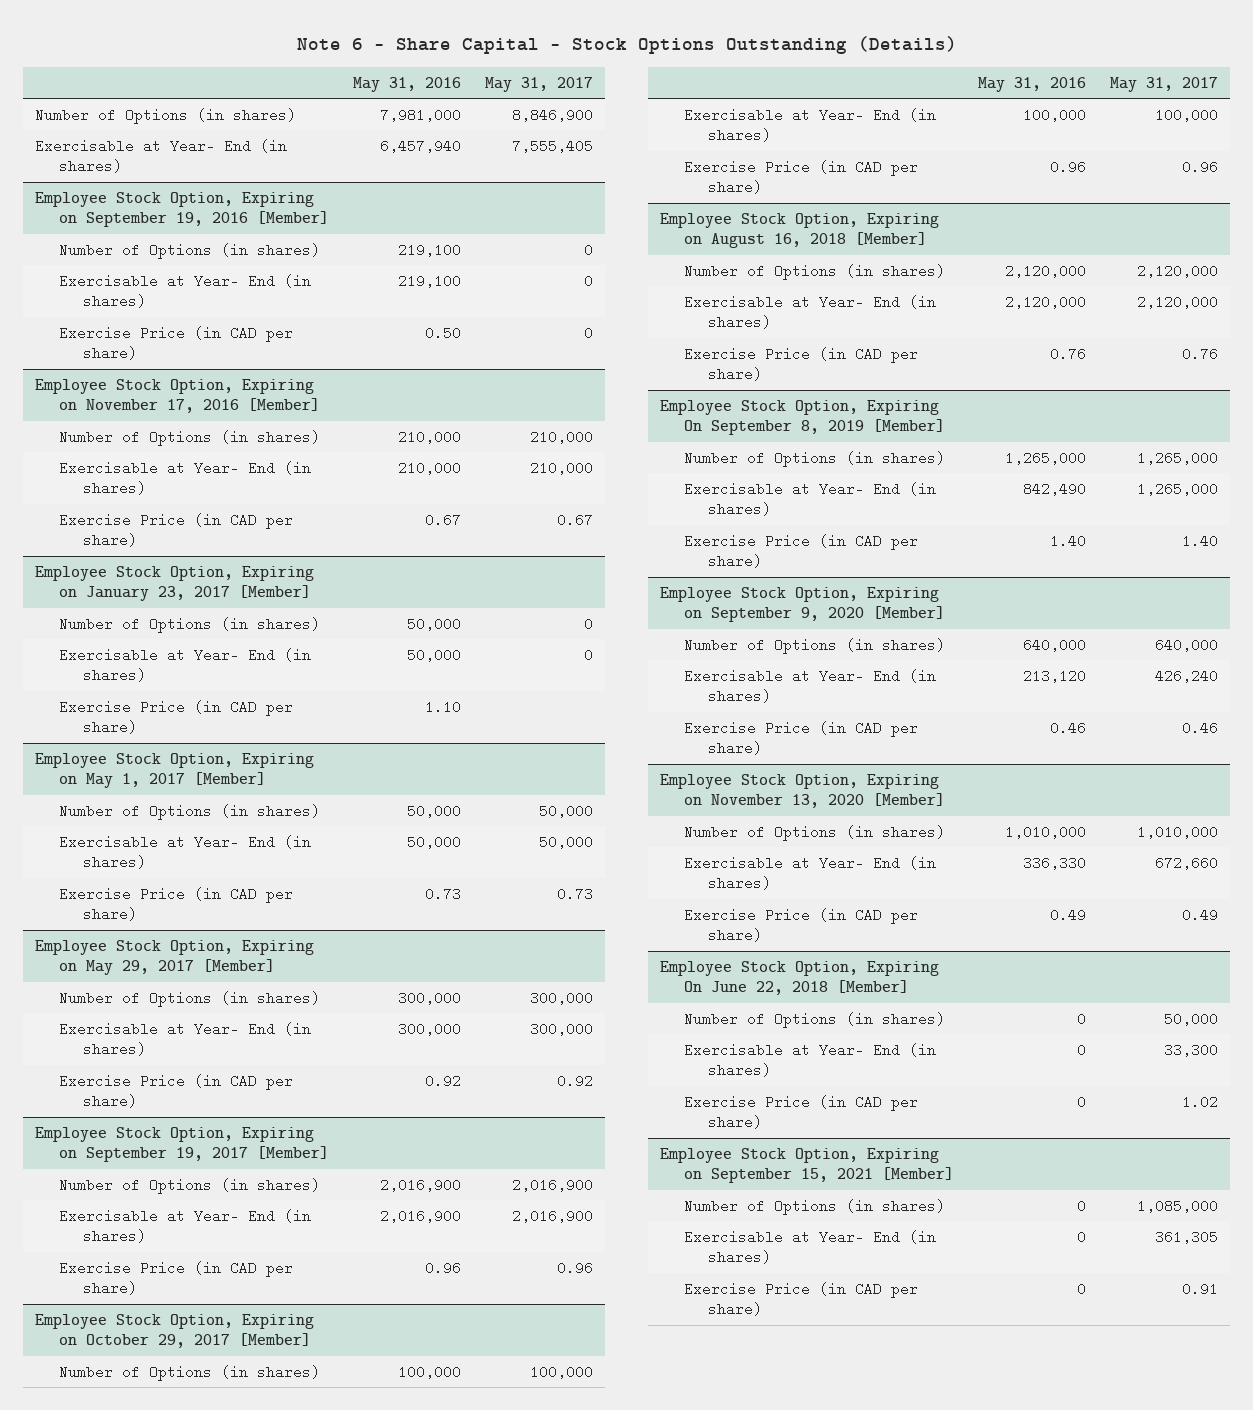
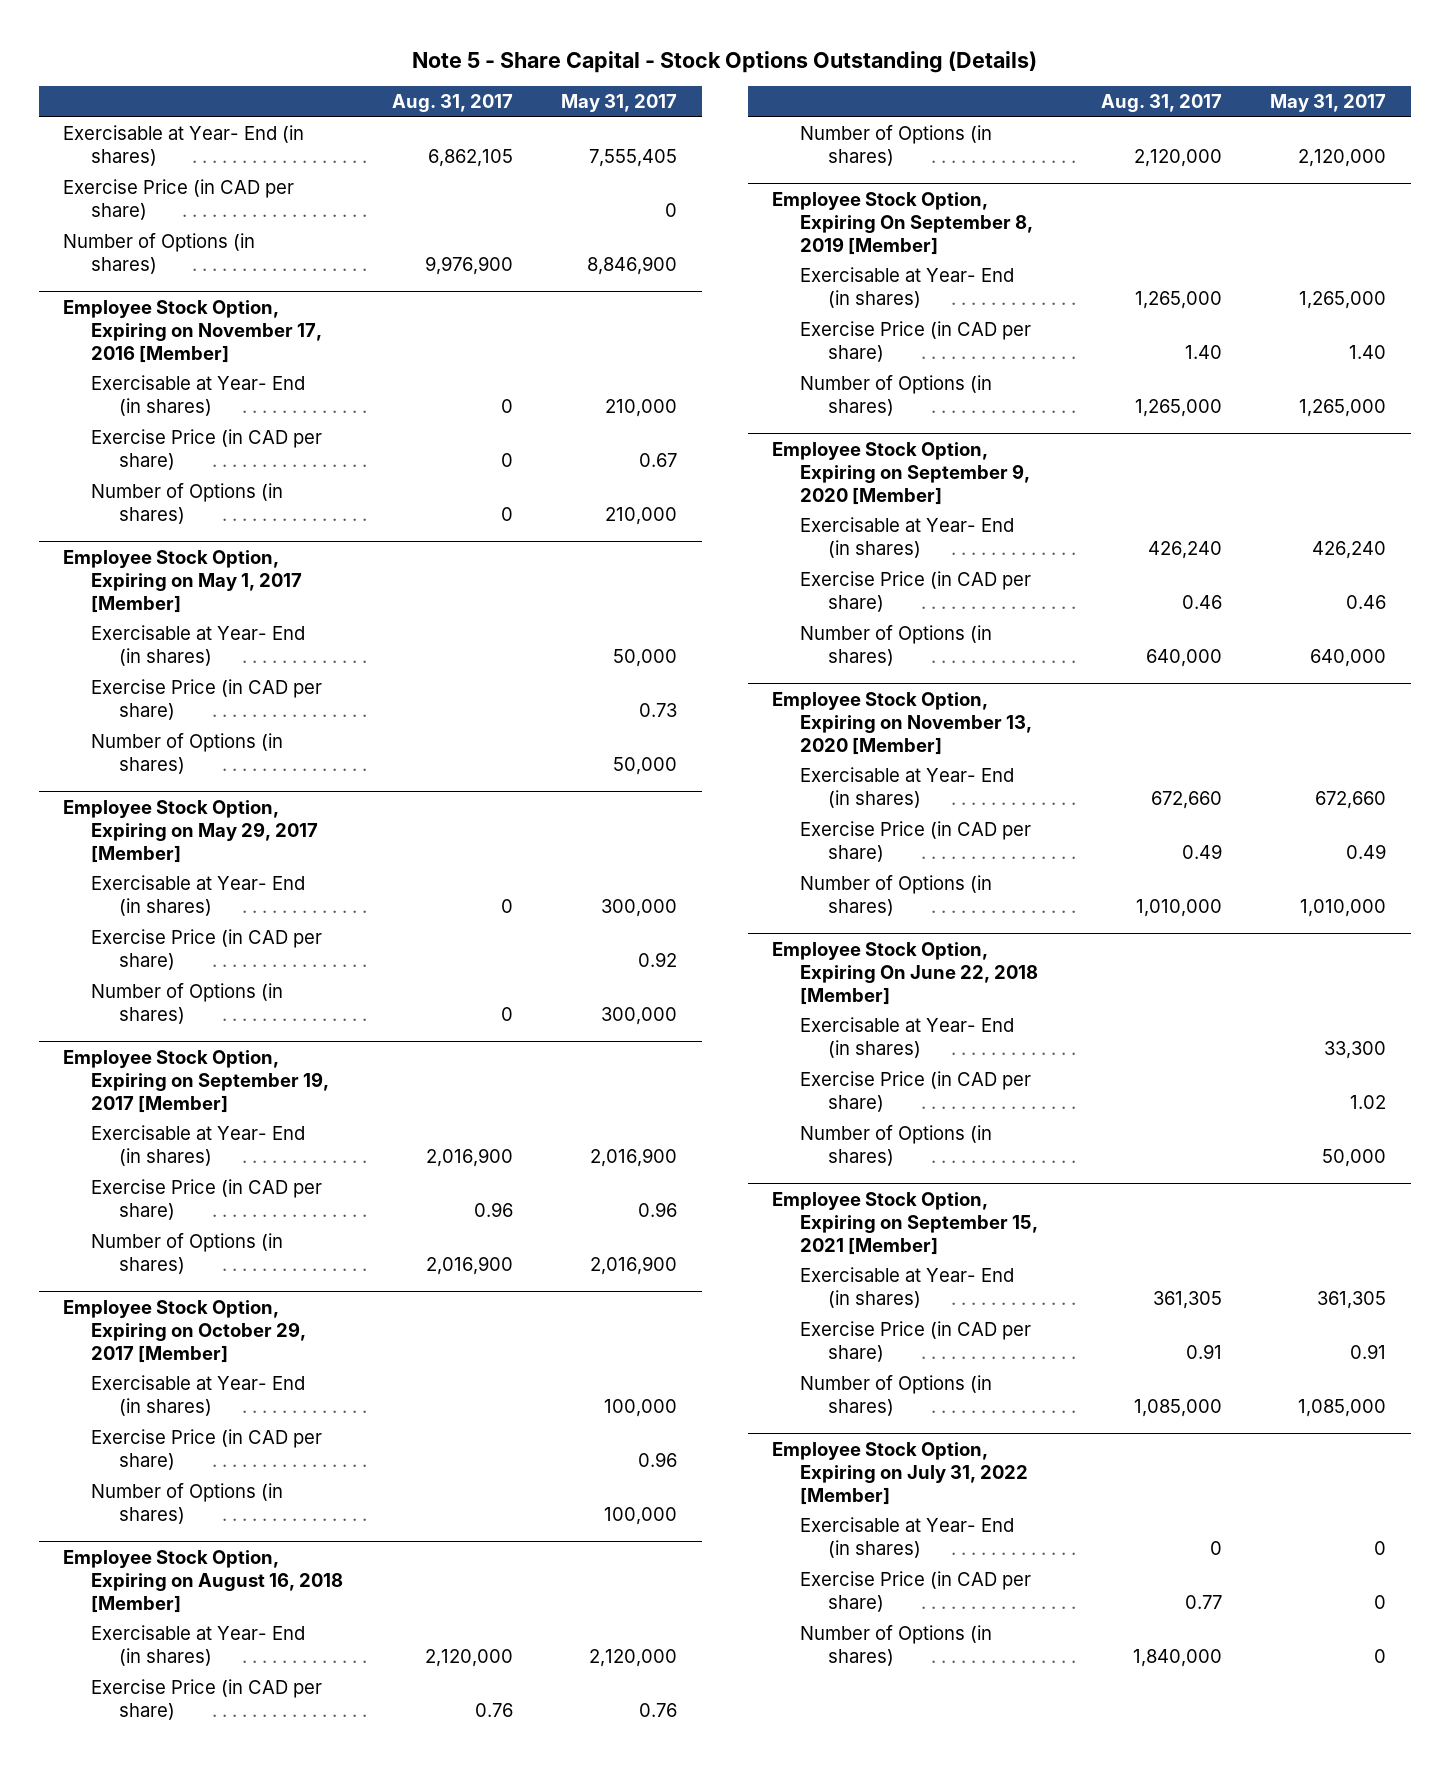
[296,35,957,54] Note 6 - Share Capital - Stock Options Outstanding (Details) -> [411,50,1037,73] Note 5 - Share Capital - Stock Options Outstanding (Details)
[353,76,462,92] May 31, 2016 -> none
none -> [391,94,513,113] Aug. 31, 2017
[35,191,330,228] Employee Stock Option, Expiring on September 19, 2016 [Member] -> none
[59,242,321,259] Number of Options (in shares) -> none
[59,273,312,309] Exercisable at Year- End (in shares) -> none
[35,107,297,124] Number of Options (in shares) -> [63,233,256,275] Number of Options (in shares)
[35,565,315,602] Employee Stock Option, Expiring on January 23, 2017 [Member] -> none
[59,616,321,633] Number of Options (in shares) -> none
[59,647,312,683] Exercisable at Year- End (in shares) -> none
[59,699,294,735] Exercise Price (in CAD per share) -> none
[59,429,321,446] Number of Options (in shares) -> [91,483,284,525] Number of Options (in shares)
[59,803,321,820] Number of Options (in shares) -> [91,733,284,775] Number of Options (in shares)
[59,990,321,1007] Number of Options (in shares) -> [91,983,284,1025] Number of Options (in shares)
[59,1177,321,1194] Number of Options (in shares) -> [91,1233,284,1275] Number of Options (in shares)
[59,1364,321,1381] Number of Options (in shares) -> [91,1483,284,1525] Number of Options (in shares)
[684,263,946,280] Number of Options (in shares) -> [800,125,993,167] Number of Options (in shares)
[684,450,946,467] Number of Options (in shares) -> [800,375,993,417] Number of Options (in shares)
[684,637,946,654] Number of Options (in shares) -> [800,625,993,667] Number of Options (in shares)
[684,824,946,841] Number of Options (in shares) -> [800,875,993,917] Number of Options (in shares)
[684,1011,946,1028] Number of Options (in shares) -> [800,1125,993,1167] Number of Options (in shares)
[684,1198,946,1215] Number of Options (in shares) -> [800,1375,993,1417] Number of Options (in shares)
none -> [772,1441,1029,1505] Employee Stock Option, Expiring on July 31, 2022 [Member]
none -> [800,1517,1015,1559] Exercisable at Year- End (in shares)
none -> [800,1571,1032,1613] Exercise Price (in CAD per share)
none -> [800,1625,993,1667] Number of Options (in shares)

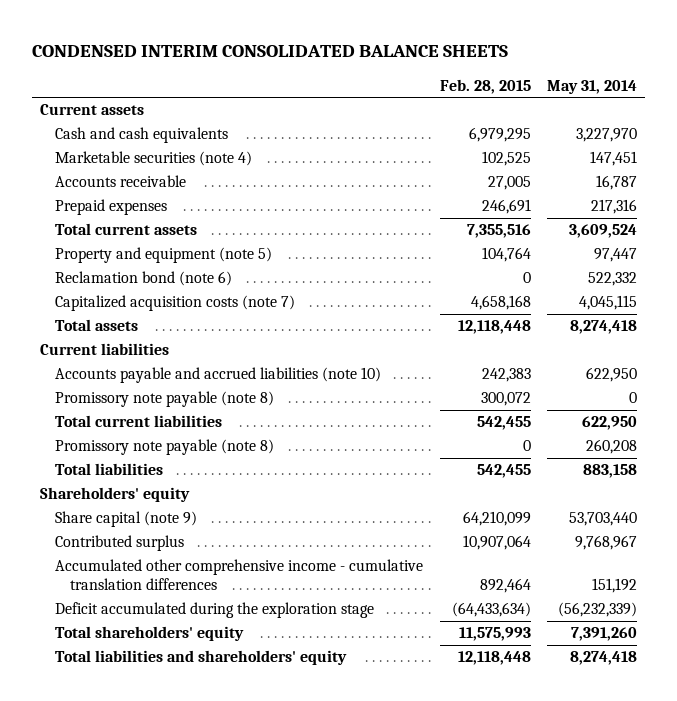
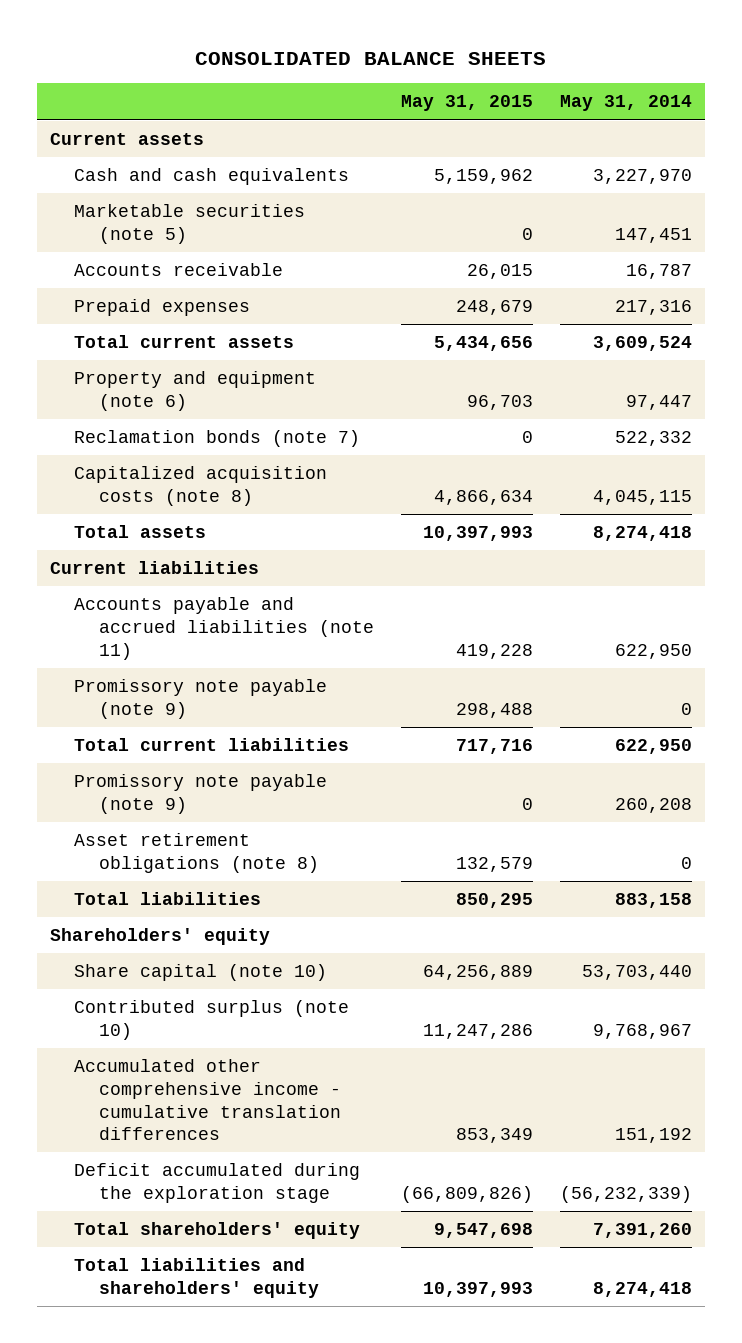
[32,45,509,58] CONDENSED INTERIM CONSOLIDATED BALANCE SHEETS -> [194,51,546,65] CONSOLIDATED BALANCE SHEETS
[439,78,531,94] Feb. 28, 2015 -> none
none -> [400,95,533,112] May 31, 2015
[55,151,253,167] Marketable securities (note 4) -> [74,204,306,244] Marketable securities (note 5)
[55,247,273,264] Property and equipment (note 5) -> [74,371,317,411] Property and equipment (note 6)
[55,271,233,287] Reclamation bond (note 6) -> [74,430,361,448] Reclamation bonds (note 7)
[55,295,296,312] Capitalized acquisition costs (note 7) -> [74,466,328,506] Capitalized acquisition costs (note 8)
[55,367,382,384] Accounts payable and accrued liabilities (note 10) -> [74,597,374,660] Accounts payable and accrued liabilities (note 11)
[55,391,275,408] Promissory note payable (note 8) -> [74,679,328,719] Promissory note payable (note 9)
[55,439,275,456] Promissory note payable (note 8) -> [74,774,328,814] Promissory note payable (note 9)
none -> [74,833,319,873] Asset retirement obligations (note 8)
[55,511,198,528] Share capital (note 9) -> [74,964,328,982] Share capital (note 10)
[55,535,185,552] Contributed surplus -> [74,1000,350,1040] Contributed surplus (note 10)

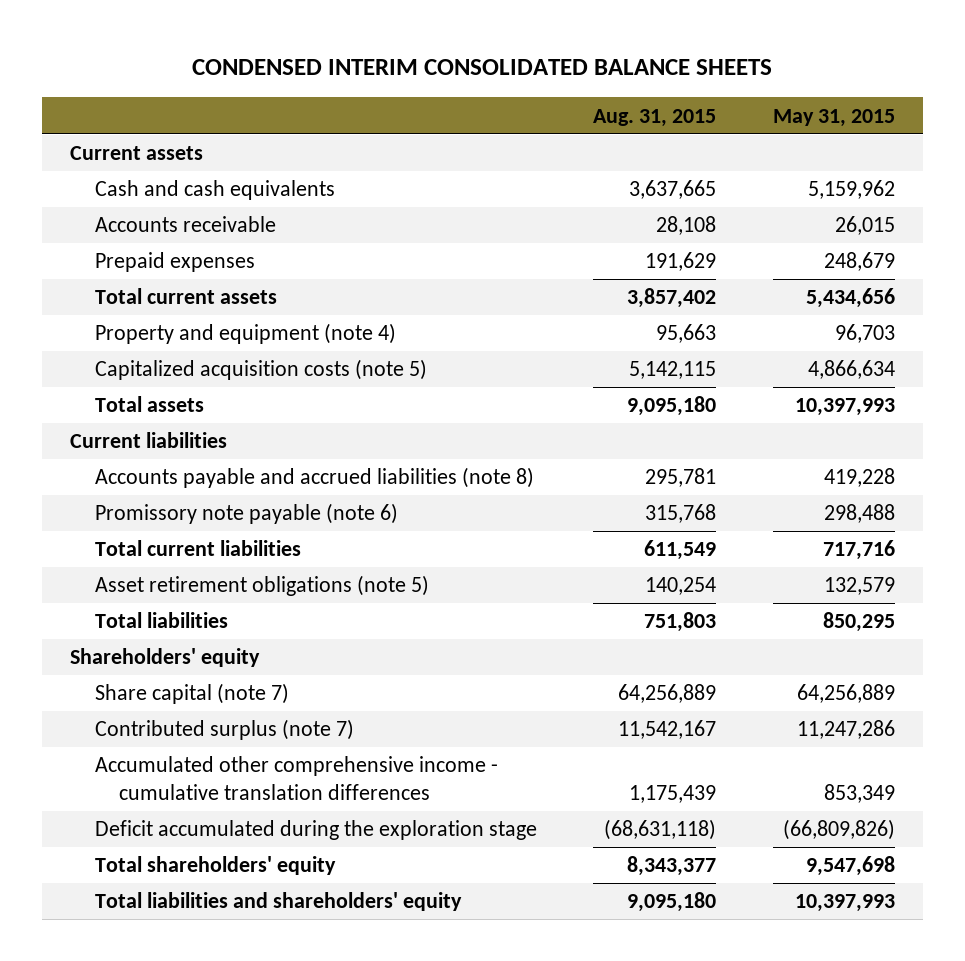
[194,51,546,65] CONSOLIDATED BALANCE SHEETS -> [192,59,773,76] CONDENSED INTERIM CONSOLIDATED BALANCE SHEETS
[559,95,692,112] May 31, 2014 -> none
none -> [593,108,717,127] Aug. 31, 2015
[74,204,306,244] Marketable securities (note 5) -> none
[74,430,361,448] Reclamation bonds (note 7) -> none
[74,371,317,411] Property and equipment (note 6) -> [94,323,396,345] Property and equipment (note 4)
[74,466,328,506] Capitalized acquisition costs (note 8) -> [94,359,427,381] Capitalized acquisition costs (note 5)
[74,597,374,660] Accounts payable and accrued liabilities (note 11) -> [94,467,534,489] Accounts payable and accrued liabilities (note 8)
[74,679,328,719] Promissory note payable (note 9) -> [94,503,398,525] Promissory note payable (note 6)
[74,774,328,814] Promissory note payable (note 9) -> none
[74,833,319,873] Asset retirement obligations (note 8) -> [94,575,429,597] Asset retirement obligations (note 5)
[74,964,328,982] Share capital (note 10) -> [94,683,289,705] Share capital (note 7)
[74,1000,350,1040] Contributed surplus (note 10) -> [94,719,354,741] Contributed surplus (note 7)

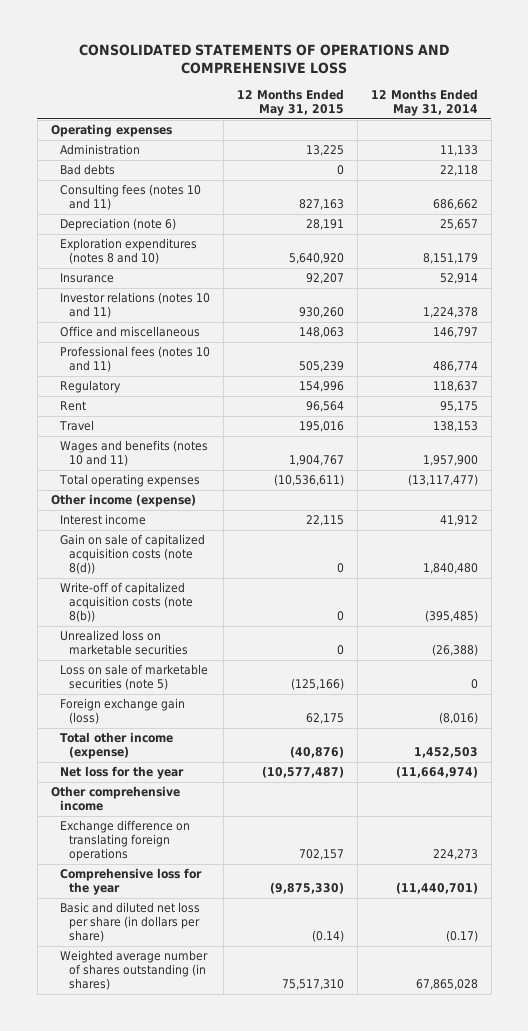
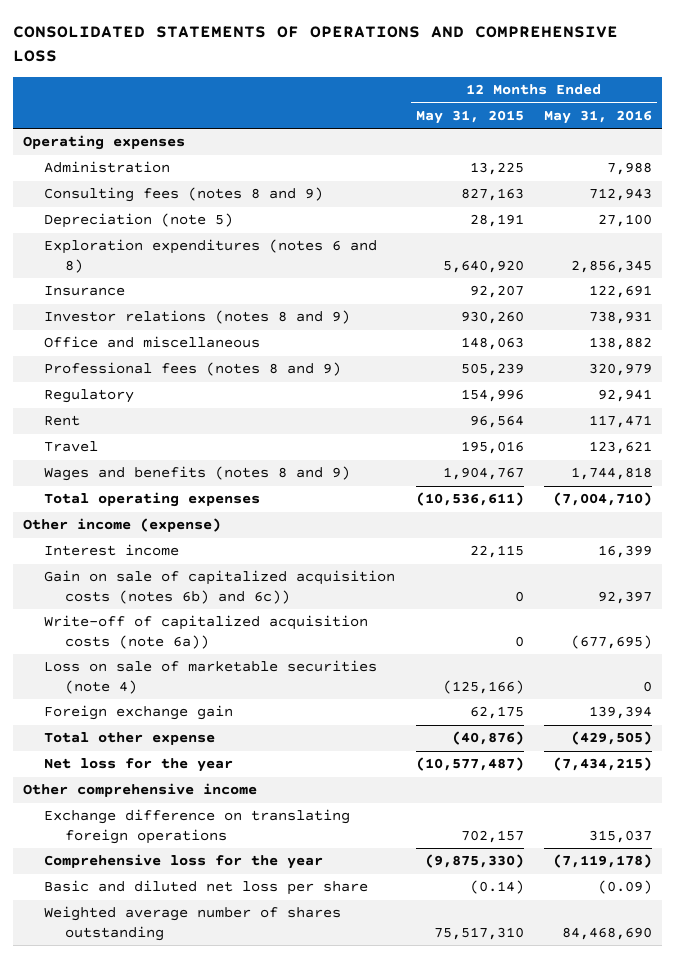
[370,89,478,116] 12 Months Ended May 31, 2014 -> none
none -> [544,109,653,124] May 31, 2016
[59,164,115,176] Bad debts -> none
[59,184,201,211] Consulting fees (notes 10 and 11) -> [44,187,324,203] Consulting fees (notes 8 and 9)
[59,218,176,232] Depreciation (note 6) -> [44,213,234,229] Depreciation (note 5)
[59,238,197,265] Exploration expenditures (notes 8 and 10) -> [44,239,378,273] Exploration expenditures (notes 6 and 8)
[59,292,210,319] Investor relations (notes 10 and 11) -> [44,310,351,325] Investor relations (notes 8 and 9)
[59,346,210,373] Professional fees (notes 10 and 11) -> [44,362,342,377] Professional fees (notes 8 and 9)
[59,440,208,467] Wages and benefits (notes 10 and 11) -> [44,466,351,482] Wages and benefits (notes 8 and 9)
[59,664,208,691] Loss on sale of marketable securities (note 5) -> none
[59,534,205,574] Gain on sale of capitalized acquisition costs (note 8(d)) -> [44,570,396,604] Gain on sale of capitalized acquisition costs (notes 6b) and 6c))
[59,582,194,622] Write-off of capitalized acquisition costs (note 8(b)) -> [44,615,369,649] Write-off of capitalized acquisition costs (note 6a))
[59,630,189,656] Unrealized loss on marketable securities -> [44,660,378,694] Loss on sale of marketable securities (note 4)
[336,645,344,656] 0 -> [442,679,524,694] (125,166)
[59,698,185,725] Foreign exchange gain (loss) -> [44,705,234,721] Foreign exchange gain
[59,732,173,760] Total other income (expense) -> [44,732,216,746] Total other expense
[59,902,201,942] Basic and diluted net loss per share (in dollars per share) -> [44,880,369,896] Basic and diluted net loss per share
[59,950,208,990] Weighted average number of shares outstanding (in shares) -> [44,906,342,941] Weighted average number of shares outstanding

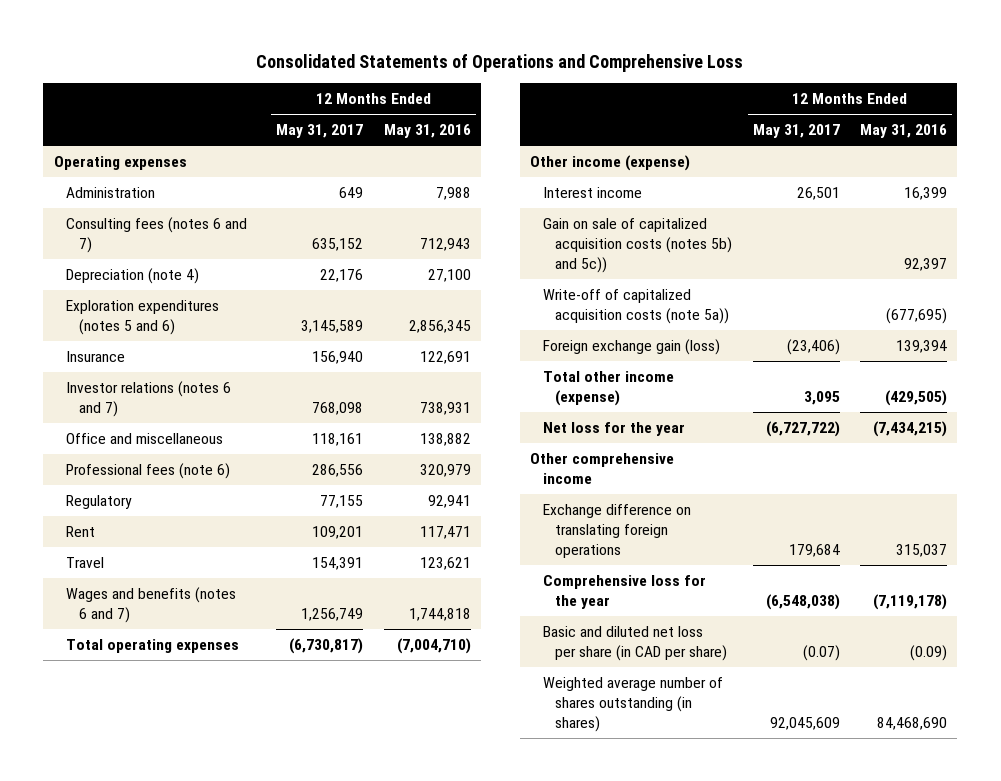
[13,26,619,63] CONSOLIDATED STATEMENTS OF OPERATIONS AND COMPREHENSIVE LOSS -> [256,53,744,72] Consolidated Statements of Operations and Comprehensive Loss
[415,109,524,124] May 31, 2015 -> none
none -> [276,124,364,139] May 31, 2017
[44,187,324,203] Consulting fees (notes 8 and 9) -> [66,217,248,253] Consulting fees (notes 6 and 7)
[44,213,234,229] Depreciation (note 5) -> [66,268,200,285] Depreciation (note 4)
[44,239,378,273] Exploration expenditures (notes 6 and 8) -> [66,300,220,335] Exploration expenditures (notes 5 and 6)
[44,310,351,325] Investor relations (notes 8 and 9) -> [66,381,232,417] Investor relations (notes 6 and 7)
[44,362,342,377] Professional fees (notes 8 and 9) -> [66,463,231,480] Professional fees (note 6)
[44,466,351,482] Wages and benefits (notes 8 and 9) -> [66,587,237,623] Wages and benefits (notes 6 and 7)
[44,660,378,694] Loss on sale of marketable securities (note 4) -> none
[44,570,396,604] Gain on sale of capitalized acquisition costs (notes 6b) and 6c)) -> [542,218,733,273] Gain on sale of capitalized acquisition costs (notes 5b) and 5c))
[44,615,369,649] Write-off of capitalized acquisition costs (note 6a)) -> [542,289,730,324] Write-off of capitalized acquisition costs (note 5a))
[44,705,234,721] Foreign exchange gain -> [542,339,720,356] Foreign exchange gain (loss)
[44,732,216,746] Total other expense -> [542,371,674,406] Total other income (expense)
[44,880,369,896] Basic and diluted net loss per share -> [542,626,728,661] Basic and diluted net loss per share (in CAD per share)
[44,906,342,941] Weighted average number of shares outstanding -> [542,677,723,732] Weighted average number of shares outstanding (in shares)

